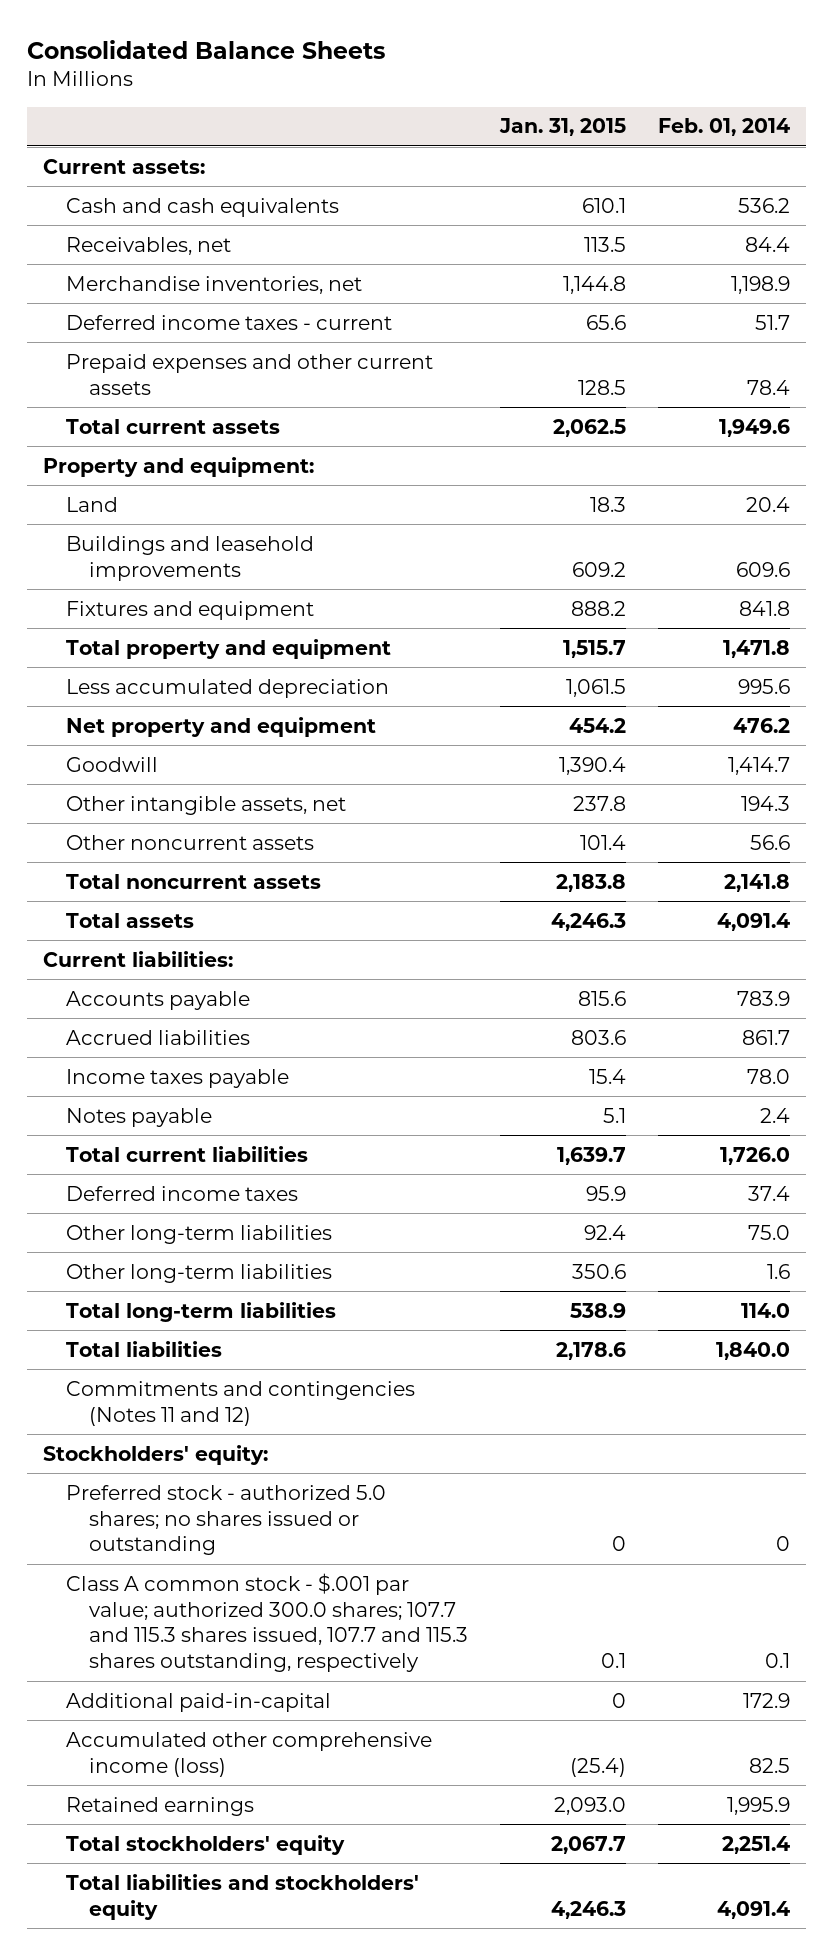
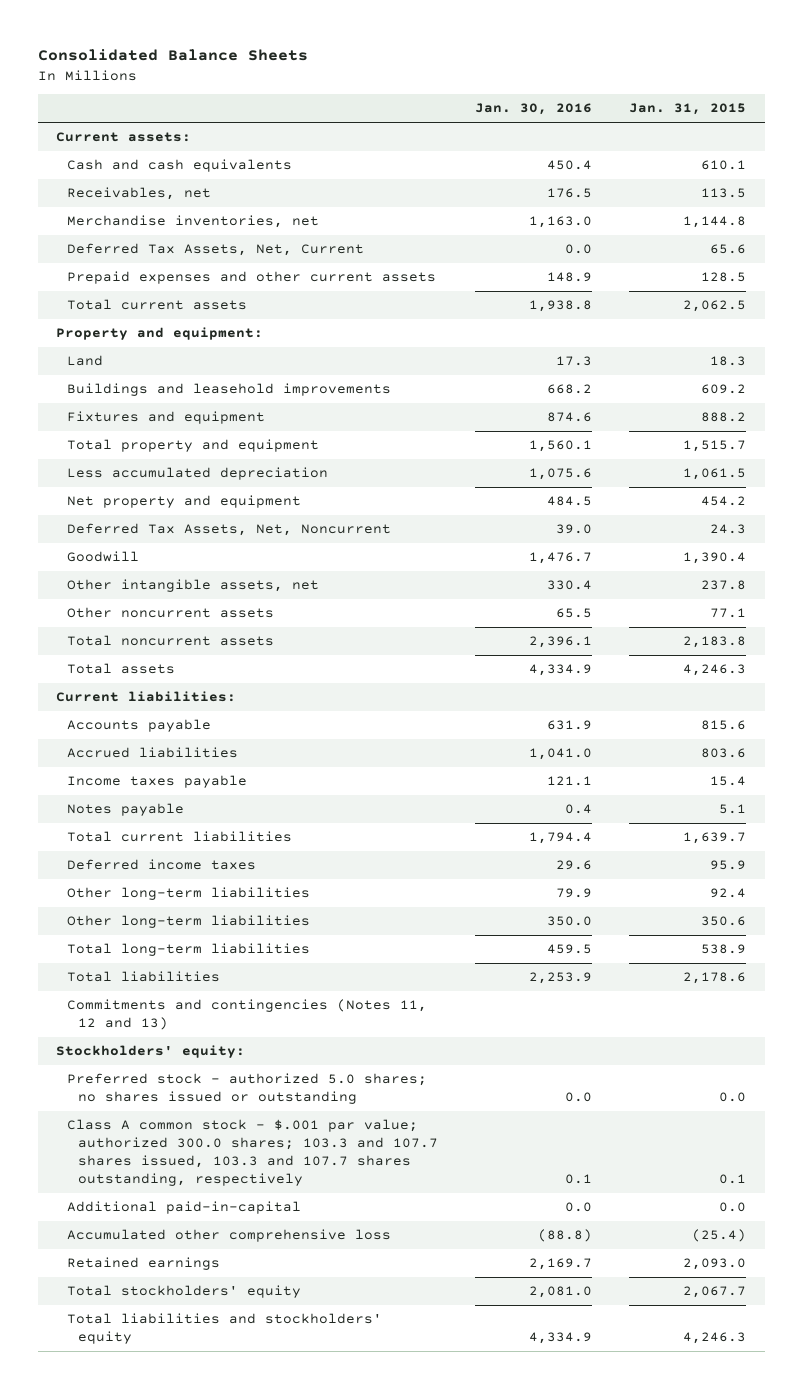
[658,118,791,137] Feb. 01, 2014 -> none
none -> [475,103,593,116] Jan. 30, 2016
[66,314,393,330] Deferred income taxes - current -> [67,243,365,257] Deferred Tax Assets, Net, Current
none -> [67,523,392,537] Deferred Tax Assets, Net, Noncurrent
[580,834,627,850] 101.4 -> [710,608,747,619] 77.1
[66,1380,416,1426] Commitments and contingencies (Notes 11 and 12) -> [67,999,428,1031] Commitments and contingencies (Notes 11, 12 and 13)
[612,1536,627,1552] 0 -> [719,1092,747,1103] 0.0
[66,1572,469,1673] Class A common stock - $.001 par value; authorized 300.0 shares; 107.7 and 115.3 shares issued, 107.7 and 115.3 shares outstanding, respectively -> [67,1119,439,1186] Class A common stock - $.001 par value; authorized 300.0 shares; 103.3 and 107.7 shares issued, 103.3 and 107.7 shares outstanding, respectively
[612,1692,627,1708] 0 -> [719,1202,747,1213] 0.0
[66,1731,433,1777] Accumulated other comprehensive income (loss) -> [67,1229,392,1243] Accumulated other comprehensive loss

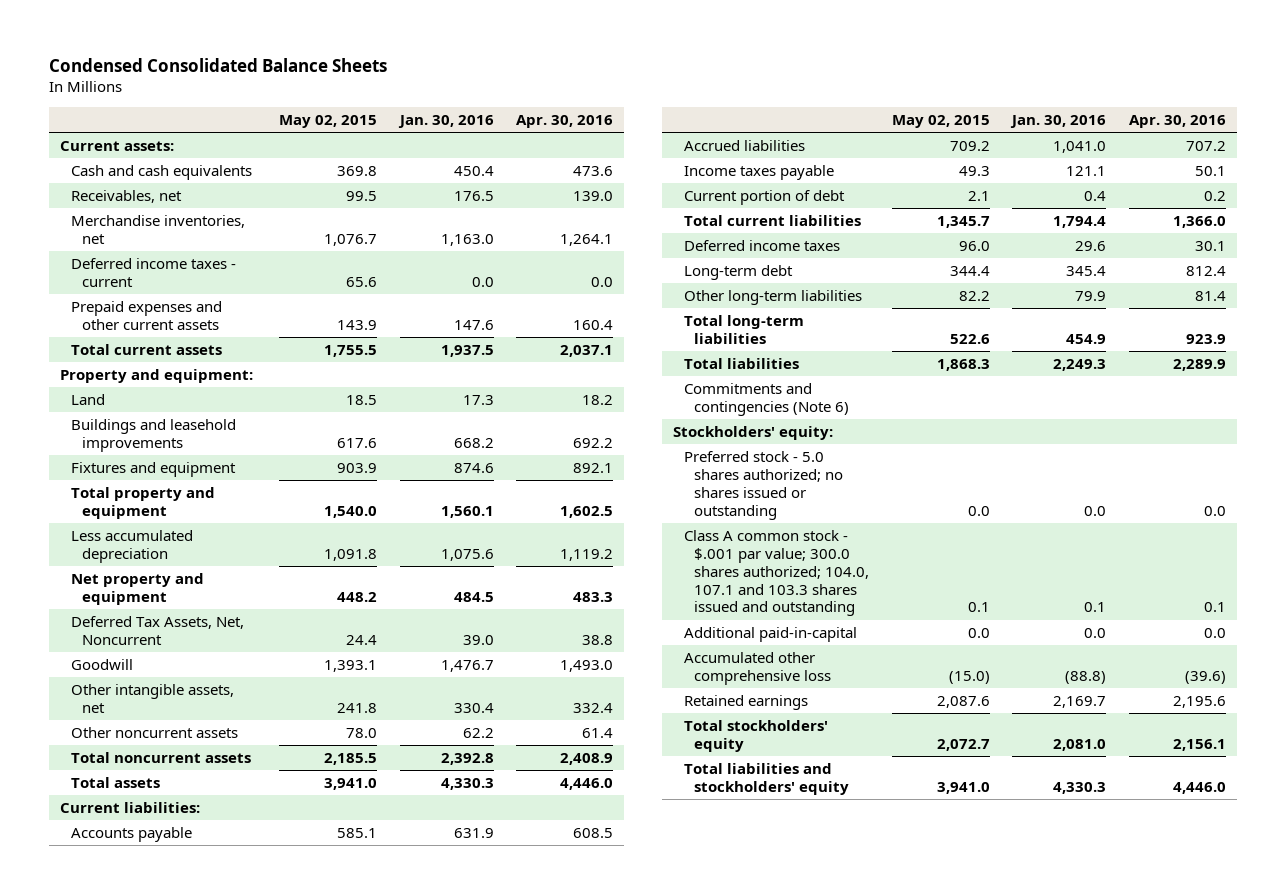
[37,48,308,61] Consolidated Balance Sheets -> [49,58,388,73] Condensed Consolidated Balance Sheets
[629,103,747,116] Jan. 31, 2015 -> none
none -> [279,114,378,128] May 02, 2015
none -> [516,114,614,128] Apr. 30, 2016
[67,243,365,257] Deferred Tax Assets, Net, Current -> [71,257,237,287] Deferred income taxes - current
[547,272,593,283] 148.9 -> [453,319,494,330] 147.6
[529,300,593,313] 1,938.8 -> [440,344,494,357] 1,937.5
[556,608,593,619] 65.5 -> [462,727,494,738] 62.2
[529,636,593,649] 2,396.1 -> [440,752,494,765] 2,392.8
[529,664,593,677] 4,334.9 -> [440,777,494,790] 4,330.3
[67,803,185,817] Notes payable -> [683,189,845,205] Current portion of debt
none -> [683,264,793,280] Long-term debt
[67,915,311,929] Other long-term liabilities -> none
[547,944,593,955] 459.5 -> [1066,333,1107,344] 454.9
[529,972,593,985] 2,253.9 -> [1053,358,1107,371] 2,249.3
[67,999,428,1031] Commitments and contingencies (Notes 11, 12 and 13) -> [683,382,850,416] Commitments and contingencies (Note 6)
[67,1073,428,1105] Preferred stock - authorized 5.0 shares; no shares issued or outstanding -> [683,450,844,520] Preferred stock - 5.0 shares authorized; no shares issued or outstanding
[67,1119,439,1186] Class A common stock - $.001 par value; authorized 300.0 shares; 103.3 and 107.7 shares issued, 103.3 and 107.7 shares outstanding, respectively -> [683,529,870,617] Class A common stock - $.001 par value; 300.0 shares authorized; 104.0, 107.1 and 103.3 shares issued and outstanding
[529,1332,593,1345] 4,334.9 -> [1053,781,1107,794] 4,330.3

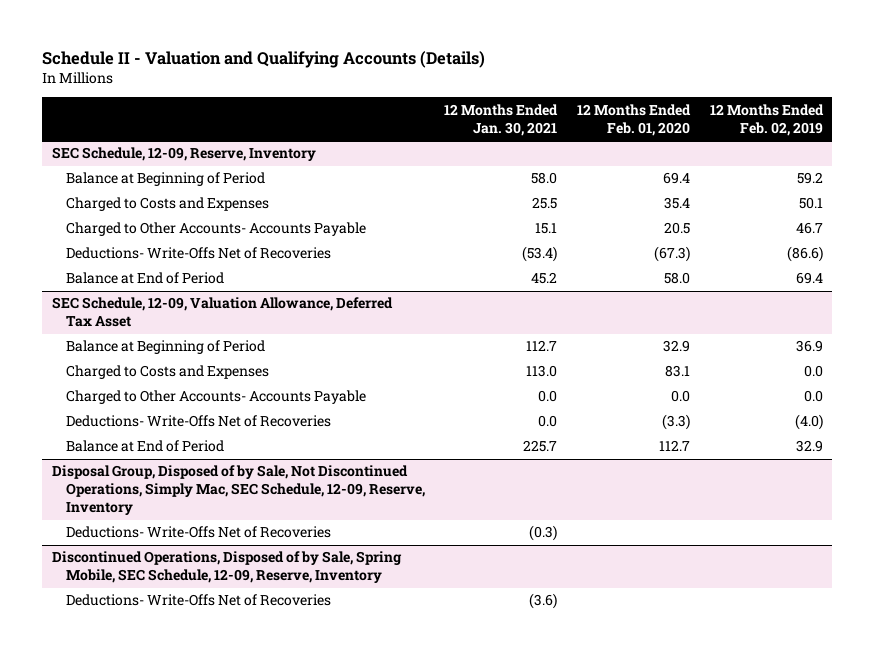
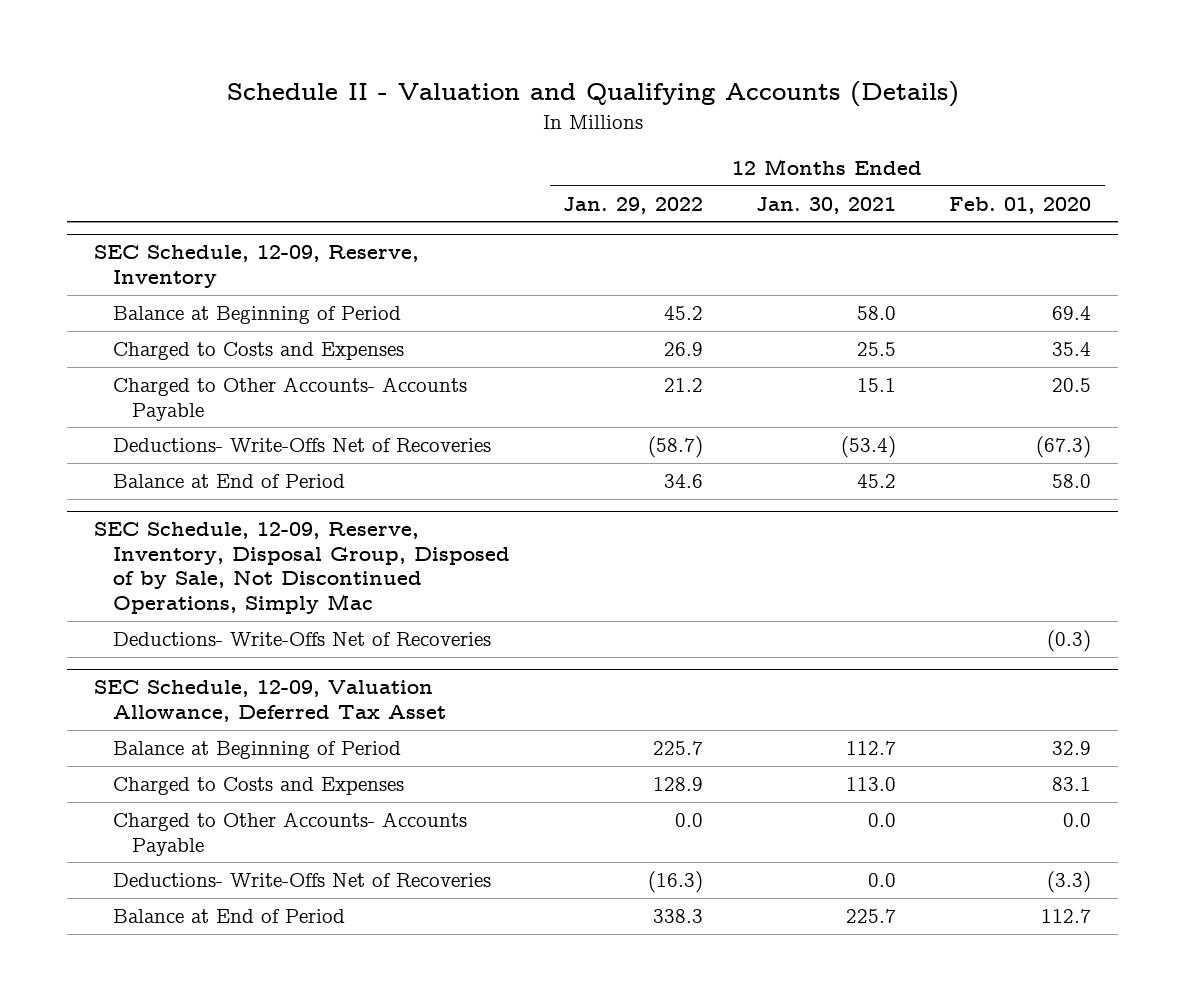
[709,103,824,136] 12 Months Ended Feb. 02, 2019 -> none
none -> [563,196,704,214] Jan. 29, 2022
none -> [93,522,511,615] SEC Schedule, 12-09, Reserve, Inventory, Disposal Group, Disposed of by Sale, Not Discontinued Operations, Simply Mac
none -> [113,632,492,647] Deductions- Write-Offs Net of Recoveries
[51,465,425,516] Disposal Group, Disposed of by Sale, Not Discontinued Operations, Simply Mac, SEC Schedule, 12-09, Reserve, Inventory -> none
[65,526,331,539] Deductions- Write-Offs Net of Recoveries -> none
[51,551,402,584] Discontinued Operations, Disposed of by Sale, Spring Mobile, SEC Schedule, 12-09, Reserve, Inventory -> none
[65,594,331,607] Deductions- Write-Offs Net of Recoveries -> none

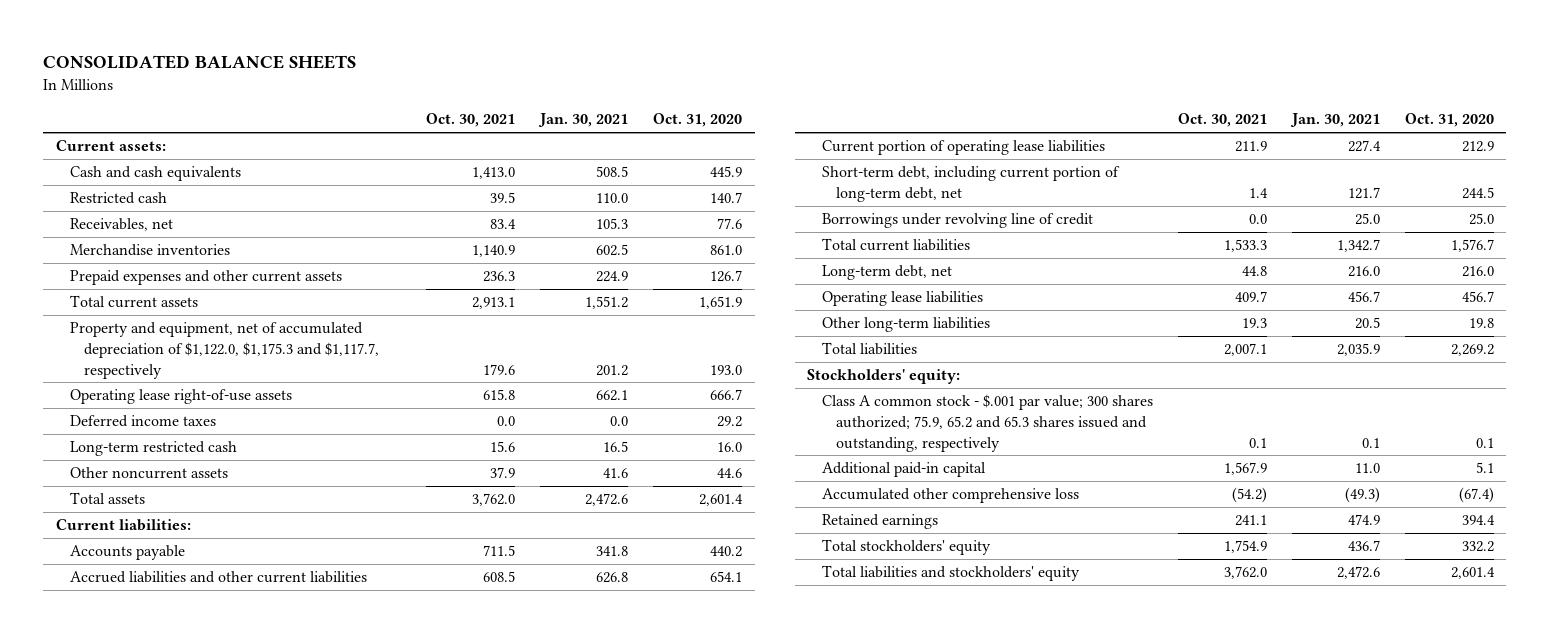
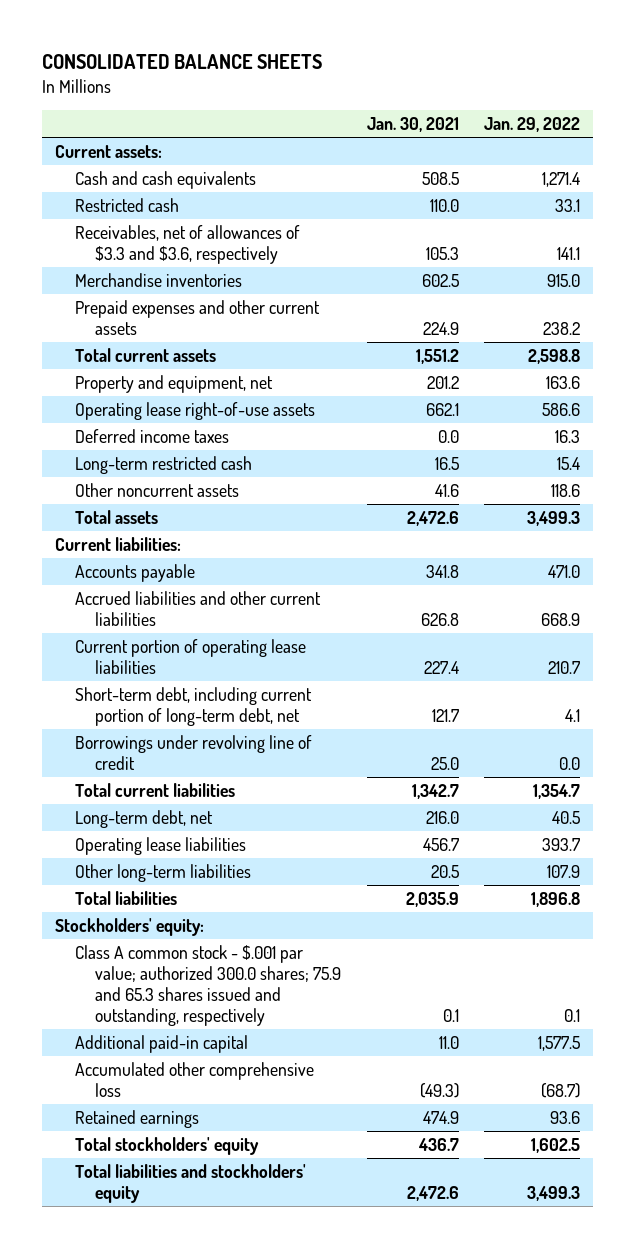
[426,113,516,128] Oct. 30, 2021 -> none
[653,113,743,128] Oct. 31, 2020 -> none
none -> [484,116,581,132] Jan. 29, 2022
[70,218,174,232] Receivables, net -> [75,224,301,264] Receivables, net of allowances of $3.3 and $3.6, respectively
[70,322,380,379] Property and equipment, net of accumulated depreciation of $1,122.0, $1,175.3 and $1,117.7, respectively -> [75,374,274,393] Property and equipment, net
[821,394,1153,452] Class A common stock - $.001 par value; 300 shares authorized; 75.9, 65.2 and 65.3 shares issued and outstanding, respectively -> [75,944,342,1027] Class A common stock - $.001 par value; authorized 300.0 shares; 75.9 and 65.3 shares issued and outstanding, respectively

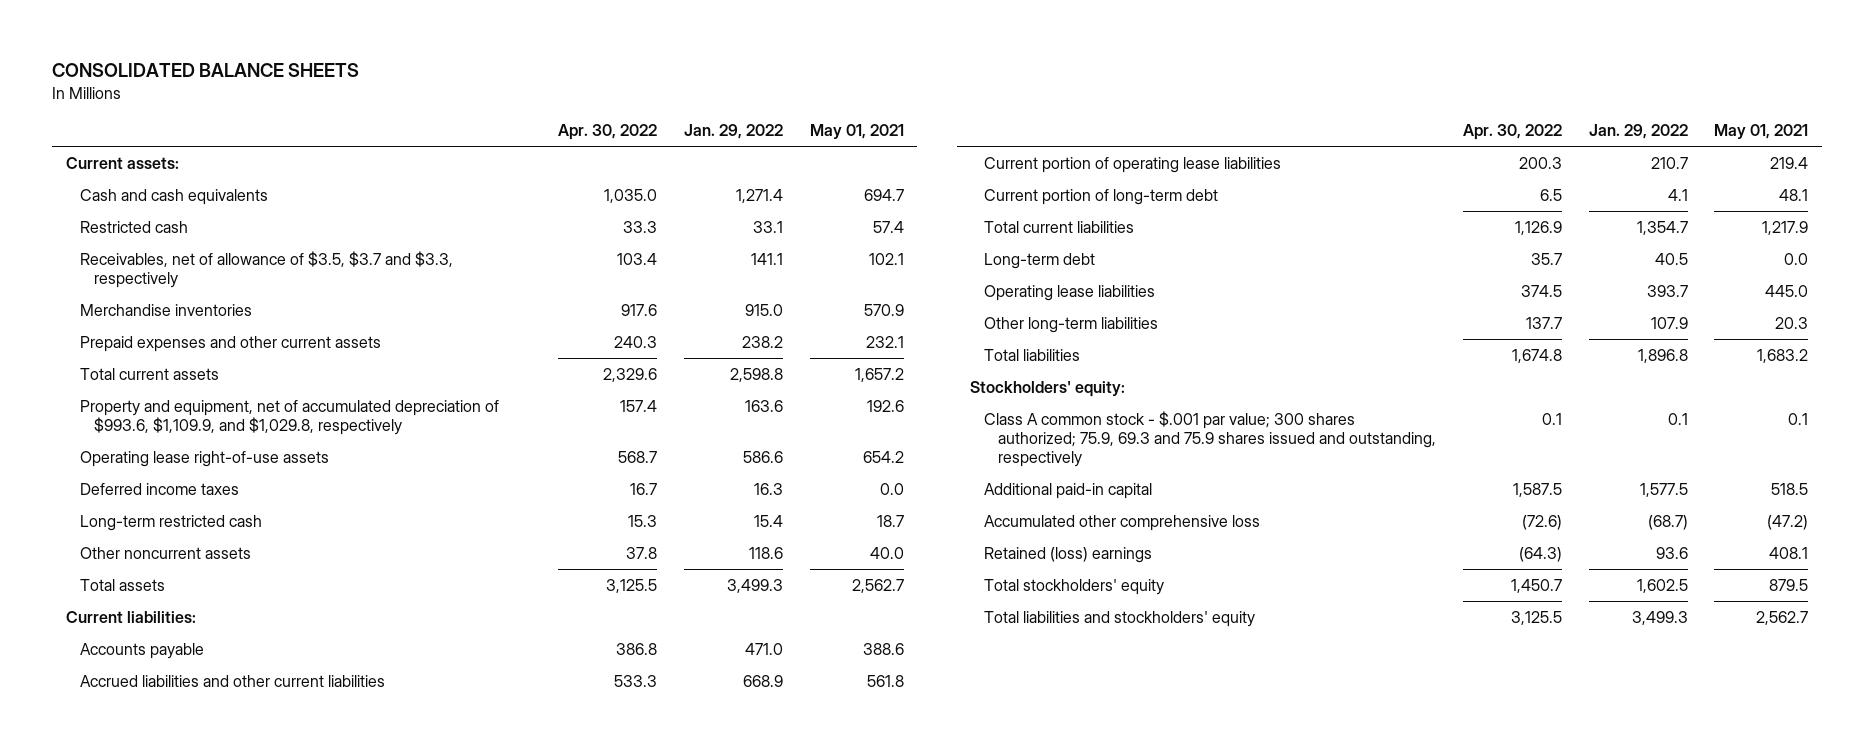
[366,116,459,132] Jan. 30, 2021 -> none
none -> [558,124,658,141] Apr. 30, 2022
none -> [809,124,904,140] May 01, 2021
[75,224,301,264] Receivables, net of allowances of $3.3 and $3.6, respectively -> [79,250,453,289] Receivables, net of allowance of $3.5, $3.7 and $3.3, respectively
[75,374,274,393] Property and equipment, net -> [79,399,499,436] Property and equipment, net of accumulated depreciation of $993.6, $1,109.9, and $1,029.8, respectively
[75,734,313,770] Borrowings under revolving line of credit -> none
[75,686,313,726] Short-term debt, including current portion of long-term debt, net -> [984,188,1219,205] Current portion of long-term debt
[75,809,214,828] Long-term debt, net -> [984,252,1096,269] Long-term debt
[75,944,342,1027] Class A common stock - $.001 par value; authorized 300.0 shares; 75.9 and 65.3 shares issued and outstanding, respectively -> [984,410,1437,468] Class A common stock - $.001 par value; 300 shares authorized; 75.9, 69.3 and 75.9 shares issued and outstanding, respectively
[75,1109,200,1128] Retained earnings -> [984,546,1153,563] Retained (loss) earnings

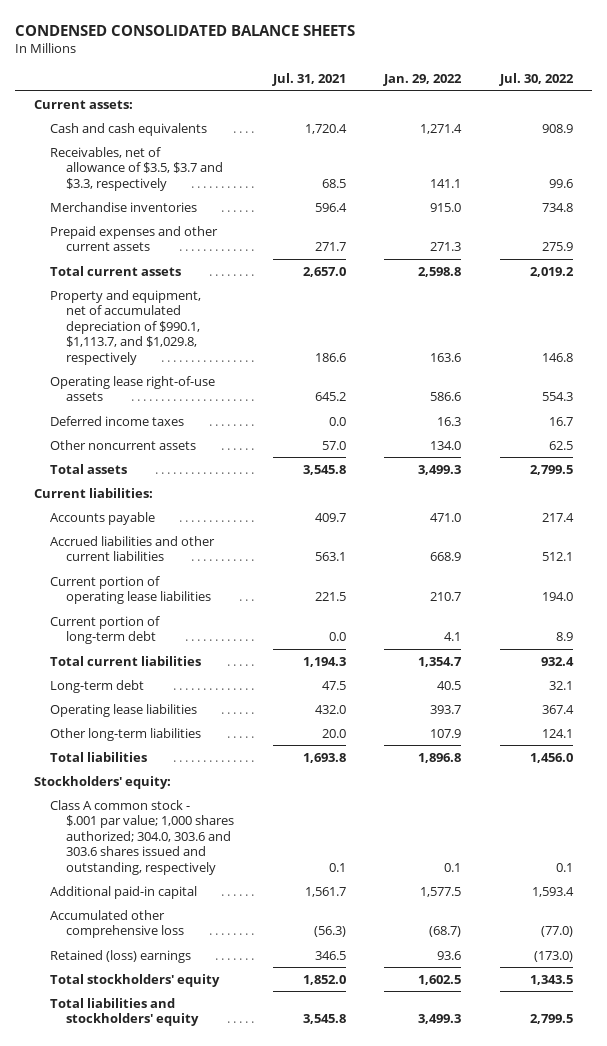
[52,63,360,78] CONSOLIDATED BALANCE SHEETS -> [15,24,356,36] CONDENSED CONSOLIDATED BALANCE SHEETS
[558,124,658,141] Apr. 30, 2022 -> none
[809,124,904,140] May 01, 2021 -> none
none -> [271,73,346,87] Jul. 31, 2021
none -> [498,73,574,87] Jul. 30, 2022
[79,220,188,233] Restricted cash -> none
[741,335,783,348] 238.2 -> [430,242,462,252] 271.3
[79,399,499,436] Property and equipment, net of accumulated depreciation of $993.6, $1,109.9, and $1,029.8, respectively -> [50,289,202,365] Property and equipment, net of accumulated depreciation of $990.1, $1,113.7, and $1,029.8, respectively
[79,514,262,531] Long-term restricted cash -> none
[748,546,783,559] 118.6 -> [430,440,462,450] 134.0
[984,410,1437,468] Class A common stock - $.001 par value; 300 shares authorized; 75.9, 69.3 and 75.9 shares issued and outstanding, respectively -> [50,799,235,875] Class A common stock - $.001 par value; 1,000 shares authorized; 304.0, 303.6 and 303.6 shares issued and outstanding, respectively

